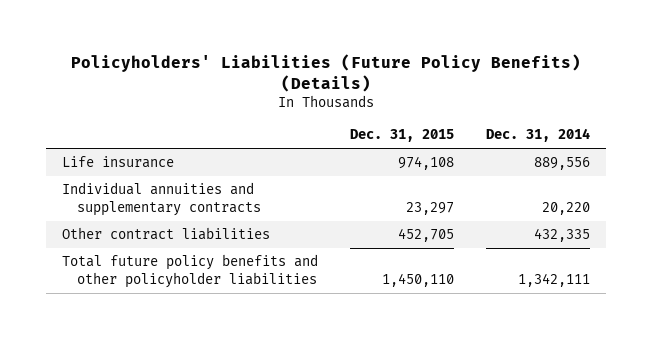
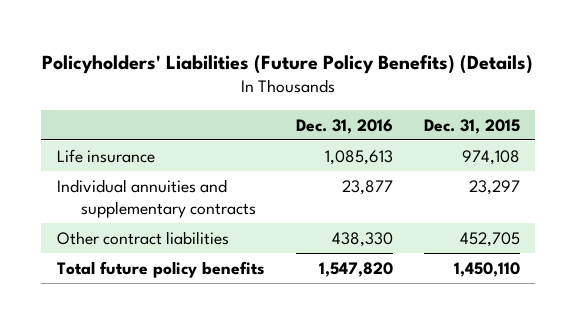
[486,128,591,143] Dec. 31, 2014 -> none
none -> [295,118,393,134] Dec. 31, 2016
[62,254,319,289] Total future policy benefits and other policyholder liabilities -> [56,260,265,278] Total future policy benefits

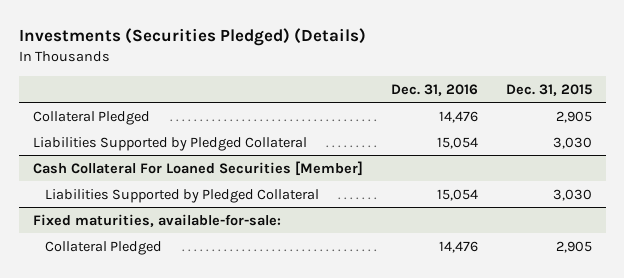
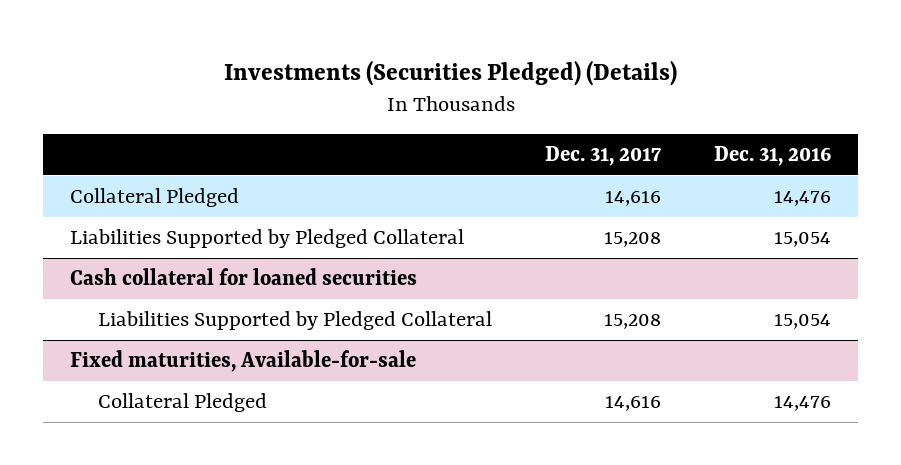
[505,83,592,96] Dec. 31, 2015 -> none
none -> [545,146,662,167] Dec. 31, 2017
[32,160,363,176] Cash Collateral For Loaned Securities [Member] -> [69,267,417,285] Cash collateral for loaned securities
[32,213,281,227] Fixed maturities, available-for-sale: -> [69,349,416,372] Fixed maturities, Available-for-sale

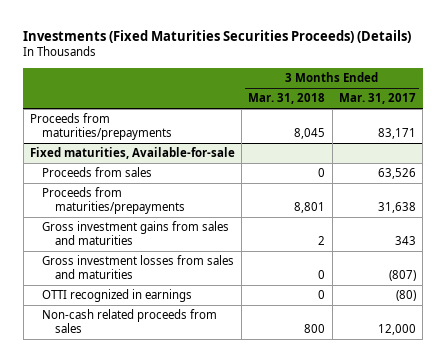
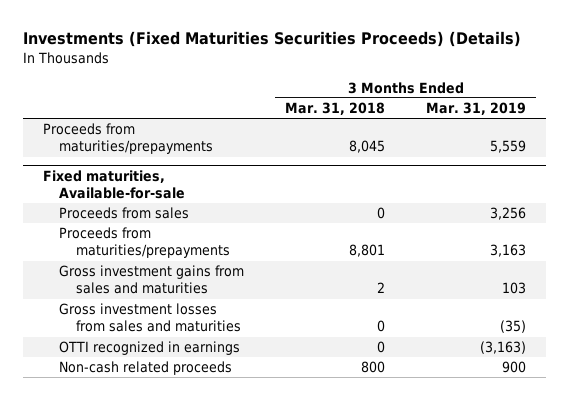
[338,93,416,105] Mar. 31, 2017 -> none
none -> [425,102,526,116] Mar. 31, 2019
[42,309,218,334] Non-cash related proceeds from sales -> [59,361,233,376] Non-cash related proceeds

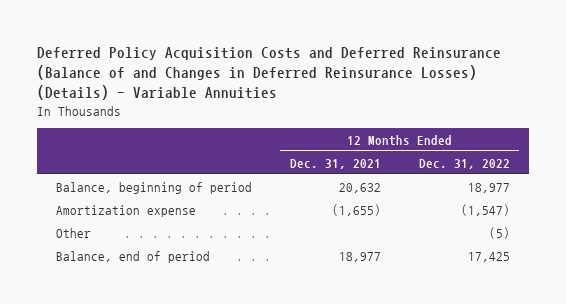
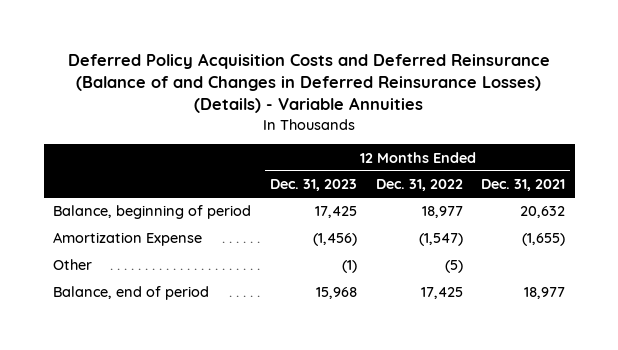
none -> [269,179,357,192] Dec. 31, 2023
[56,204,197,217] Amortization expense -> [53,232,203,247] Amortization Expense

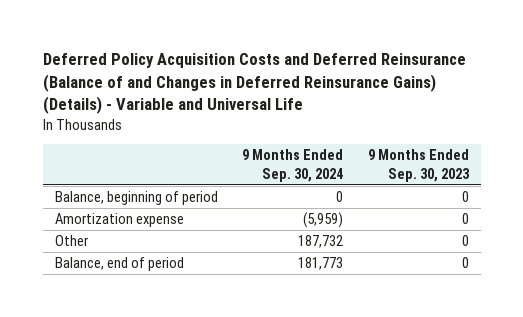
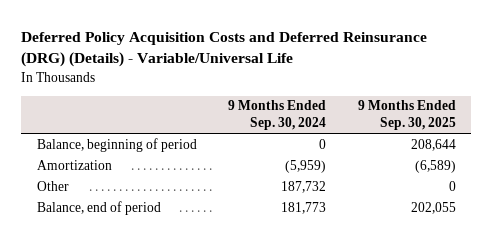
[42,53,466,114] Deferred Policy Acquisition Costs and Deferred Reinsurance (Balance of and Changes in Deferred Reinsurance Gains) (Details) - Variable and Universal Life -> [21,32,428,68] Deferred Policy Acquisition Costs and Deferred Reinsurance (DRG) (Details) - Variable/Universal Life
[367,149,470,182] 9 Months Ended Sep. 30, 2023 -> none
none -> [357,100,456,131] 9 Months Ended Sep. 30, 2025
[54,213,184,228] Amortization expense -> [36,159,112,170] Amortization

